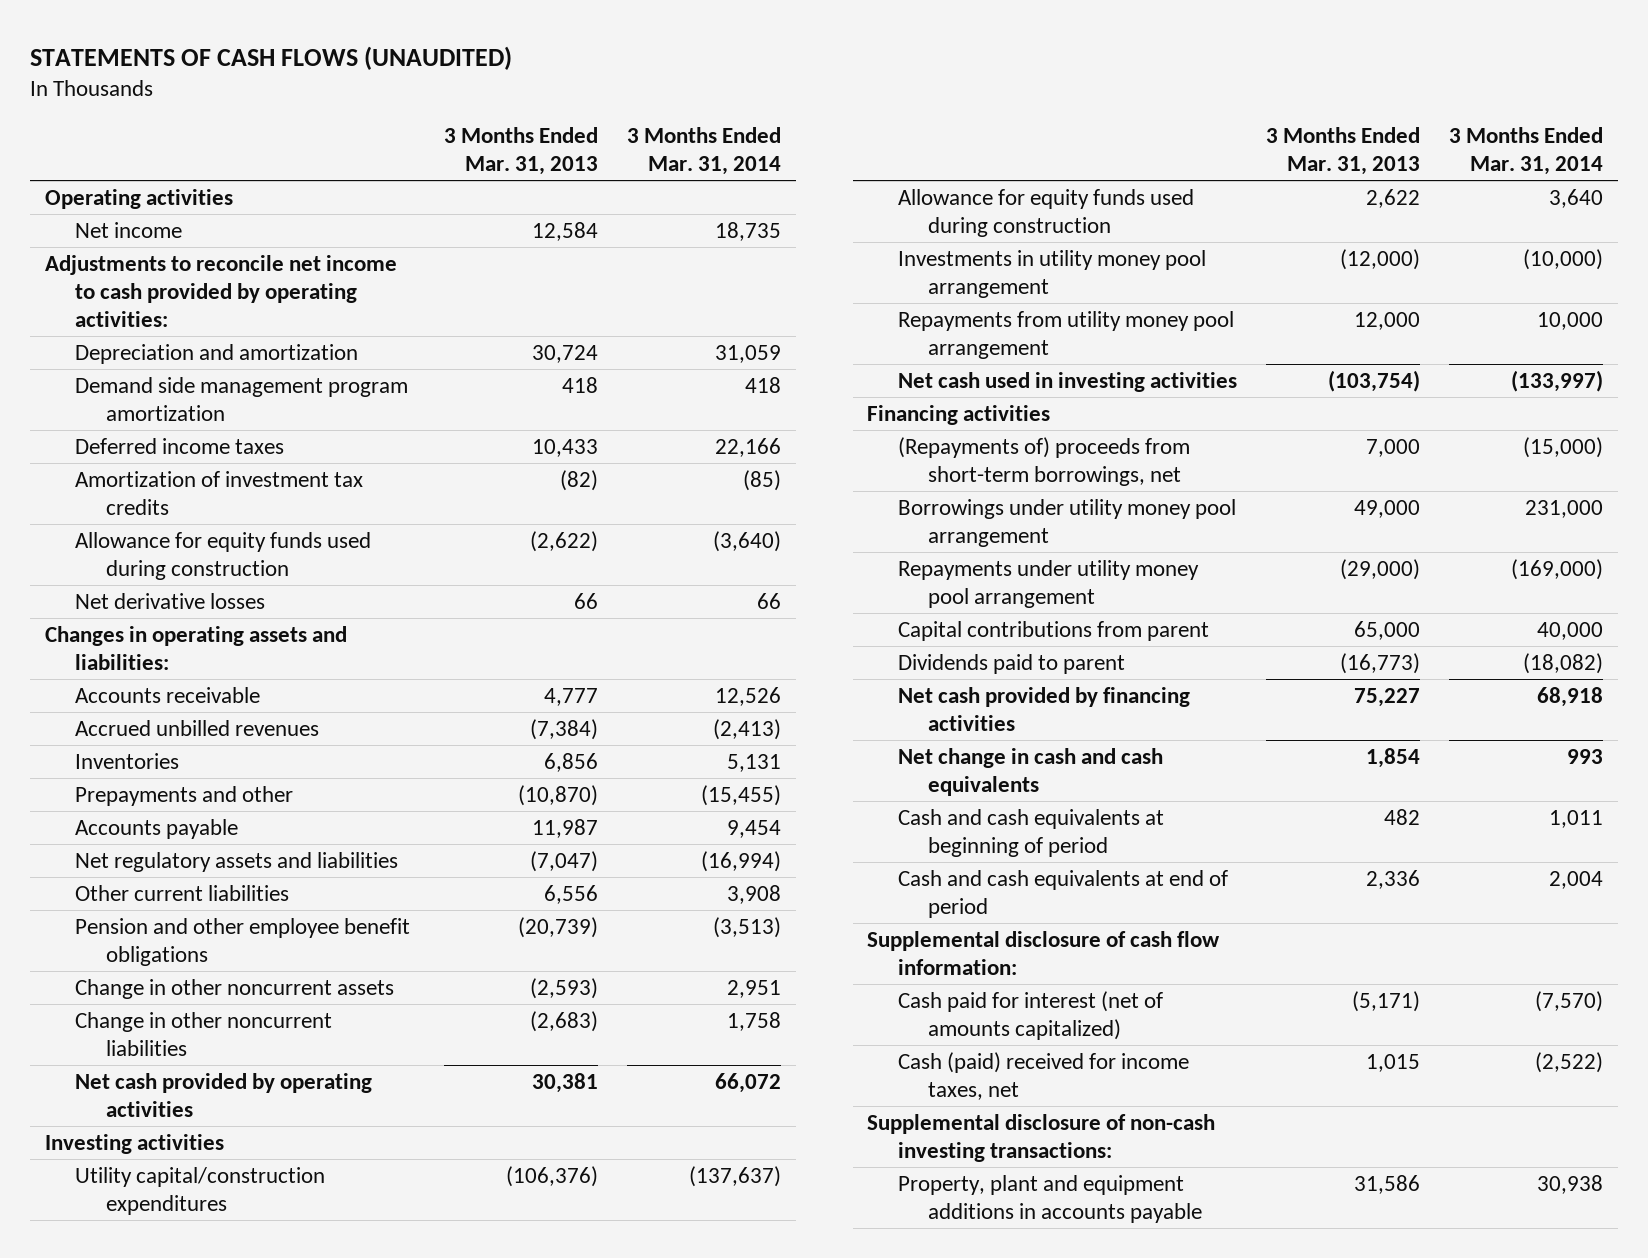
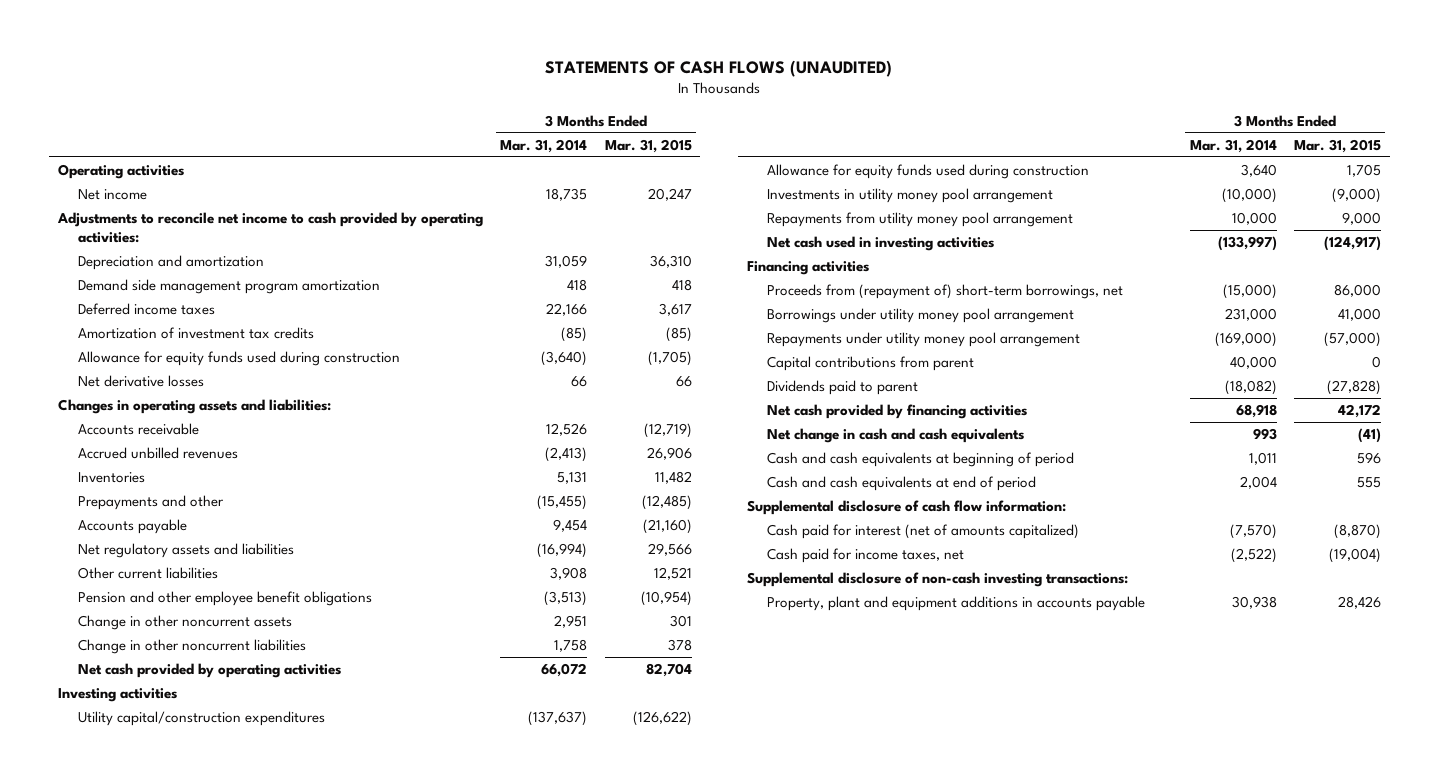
[443,127,598,175] 3 Months Ended Mar. 31, 2013 -> none
none -> [604,138,692,153] Mar. 31, 2015
[897,437,1190,486] (Repayments of) proceeds from short-term borrowings, net -> [767,284,1124,300] Proceeds from (repayment of) short-term borrowings, net
[897,1052,1189,1100] Cash (paid) received for income taxes, net -> [767,548,965,564] Cash paid for income taxes, net

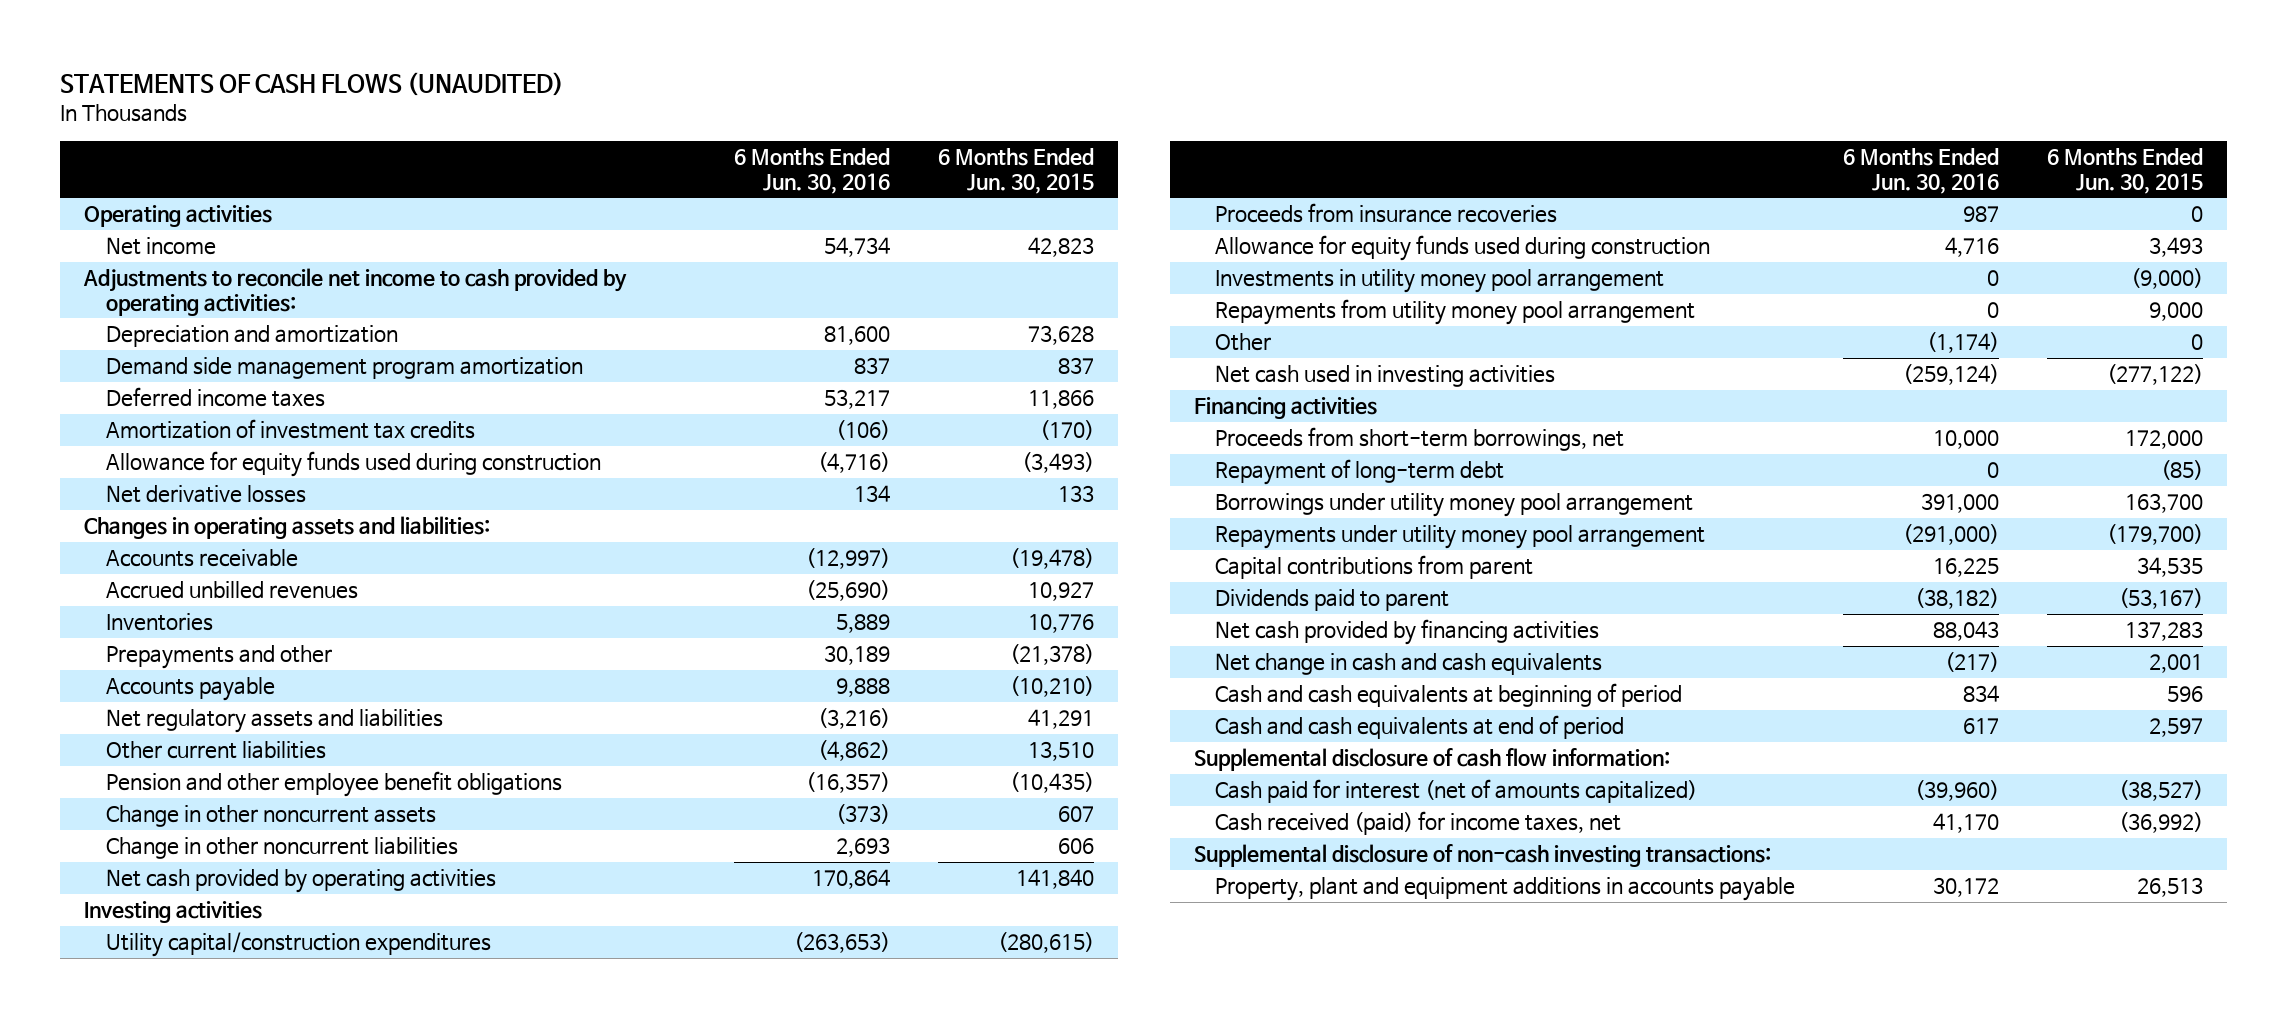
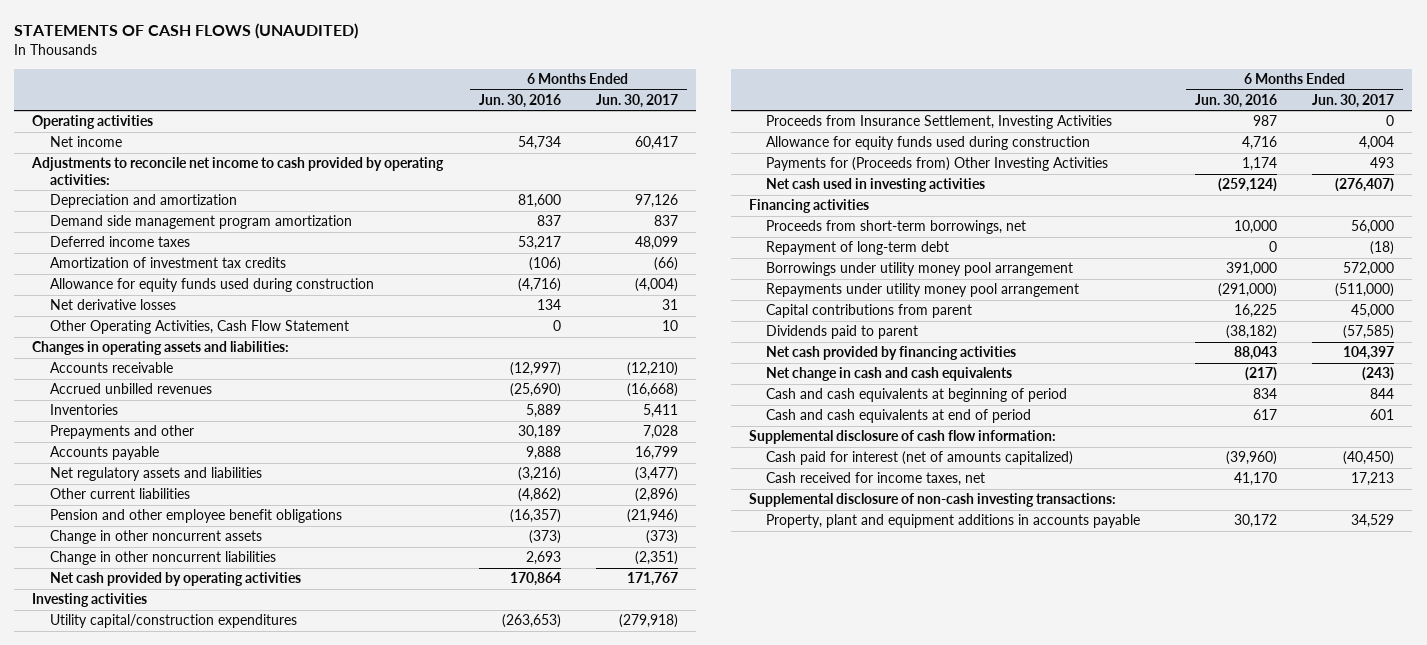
[937,148,1094,194] 6 Months Ended Jun. 30, 2015 -> none
none -> [596,93,679,108] Jun. 30, 2017
none -> [49,320,349,335] Other Operating Activities, Cash Flow Statement
[1215,203,1558,224] Proceeds from insurance recoveries -> [765,115,1112,130] Proceeds from Insurance Settlement, Investing Activities
[1215,269,1665,294] Investments in utility money pool arrangement -> none
[1215,299,1696,326] Repayments from utility money pool arrangement -> none
[1215,333,1272,352] Other -> none
none -> [765,157,1108,172] Payments for (Proceeds from) Other Investing Activities
[1215,811,1622,836] Cash received (paid) for income taxes, net -> [765,472,985,487] Cash received for income taxes, net

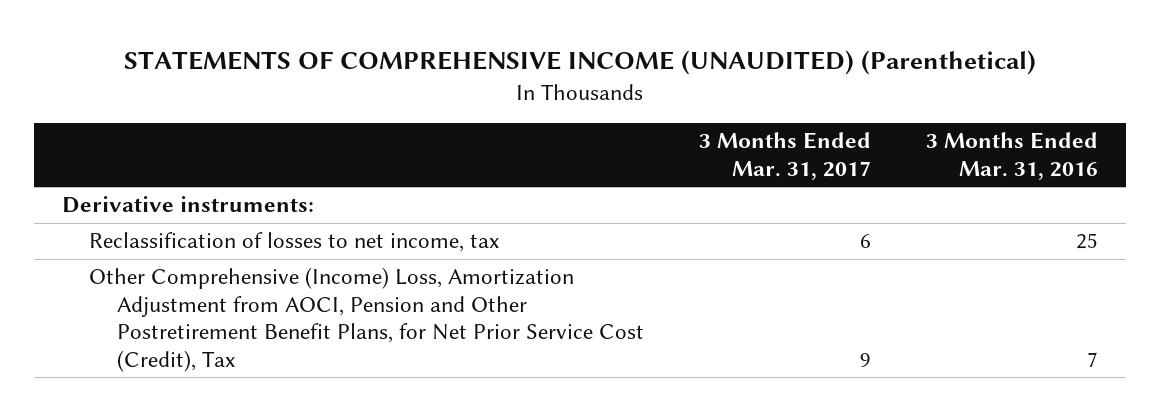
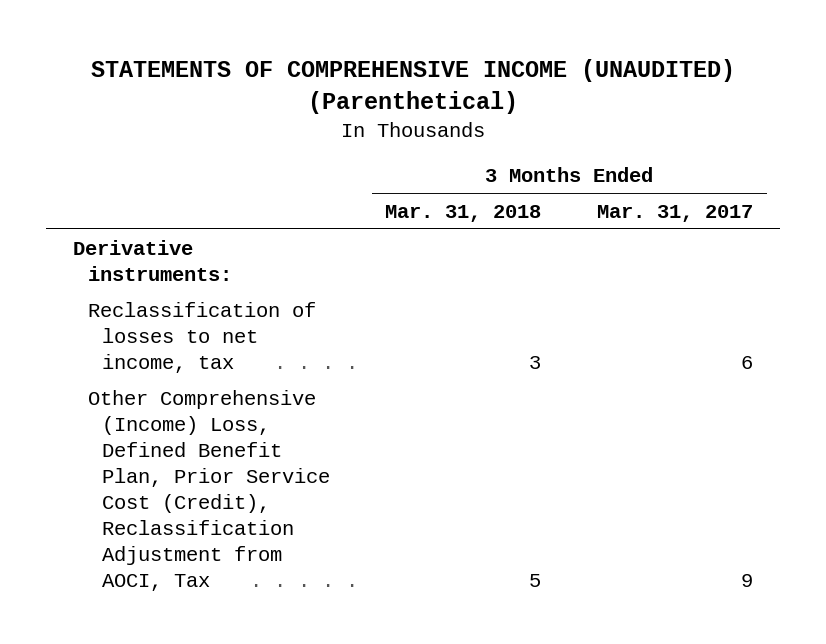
[926,132,1099,180] 3 Months Ended Mar. 31, 2016 -> none
none -> [385,204,542,222] Mar. 31, 2018
[89,267,645,372] Other Comprehensive (Income) Loss, Amortization Adjustment from AOCI, Pension and Other Postretirement Benefit Plans, for Net Prior Service Cost (Credit), Tax -> [87,389,331,591] Other Comprehensive (Income) Loss, Defined Benefit Plan, Prior Service Cost (Credit), Reclassification Adjustment from AOCI, Tax

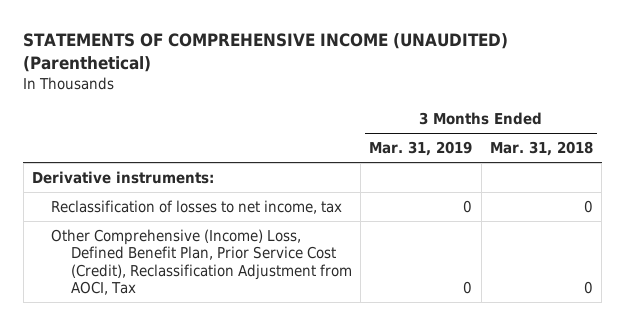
[596,204,753,222] Mar. 31, 2017 -> none
none -> [369,141,473,157] Mar. 31, 2019
[529,355,542,369] 3 -> [583,199,593,213] 0
[529,573,542,587] 5 -> [583,281,593,295] 0

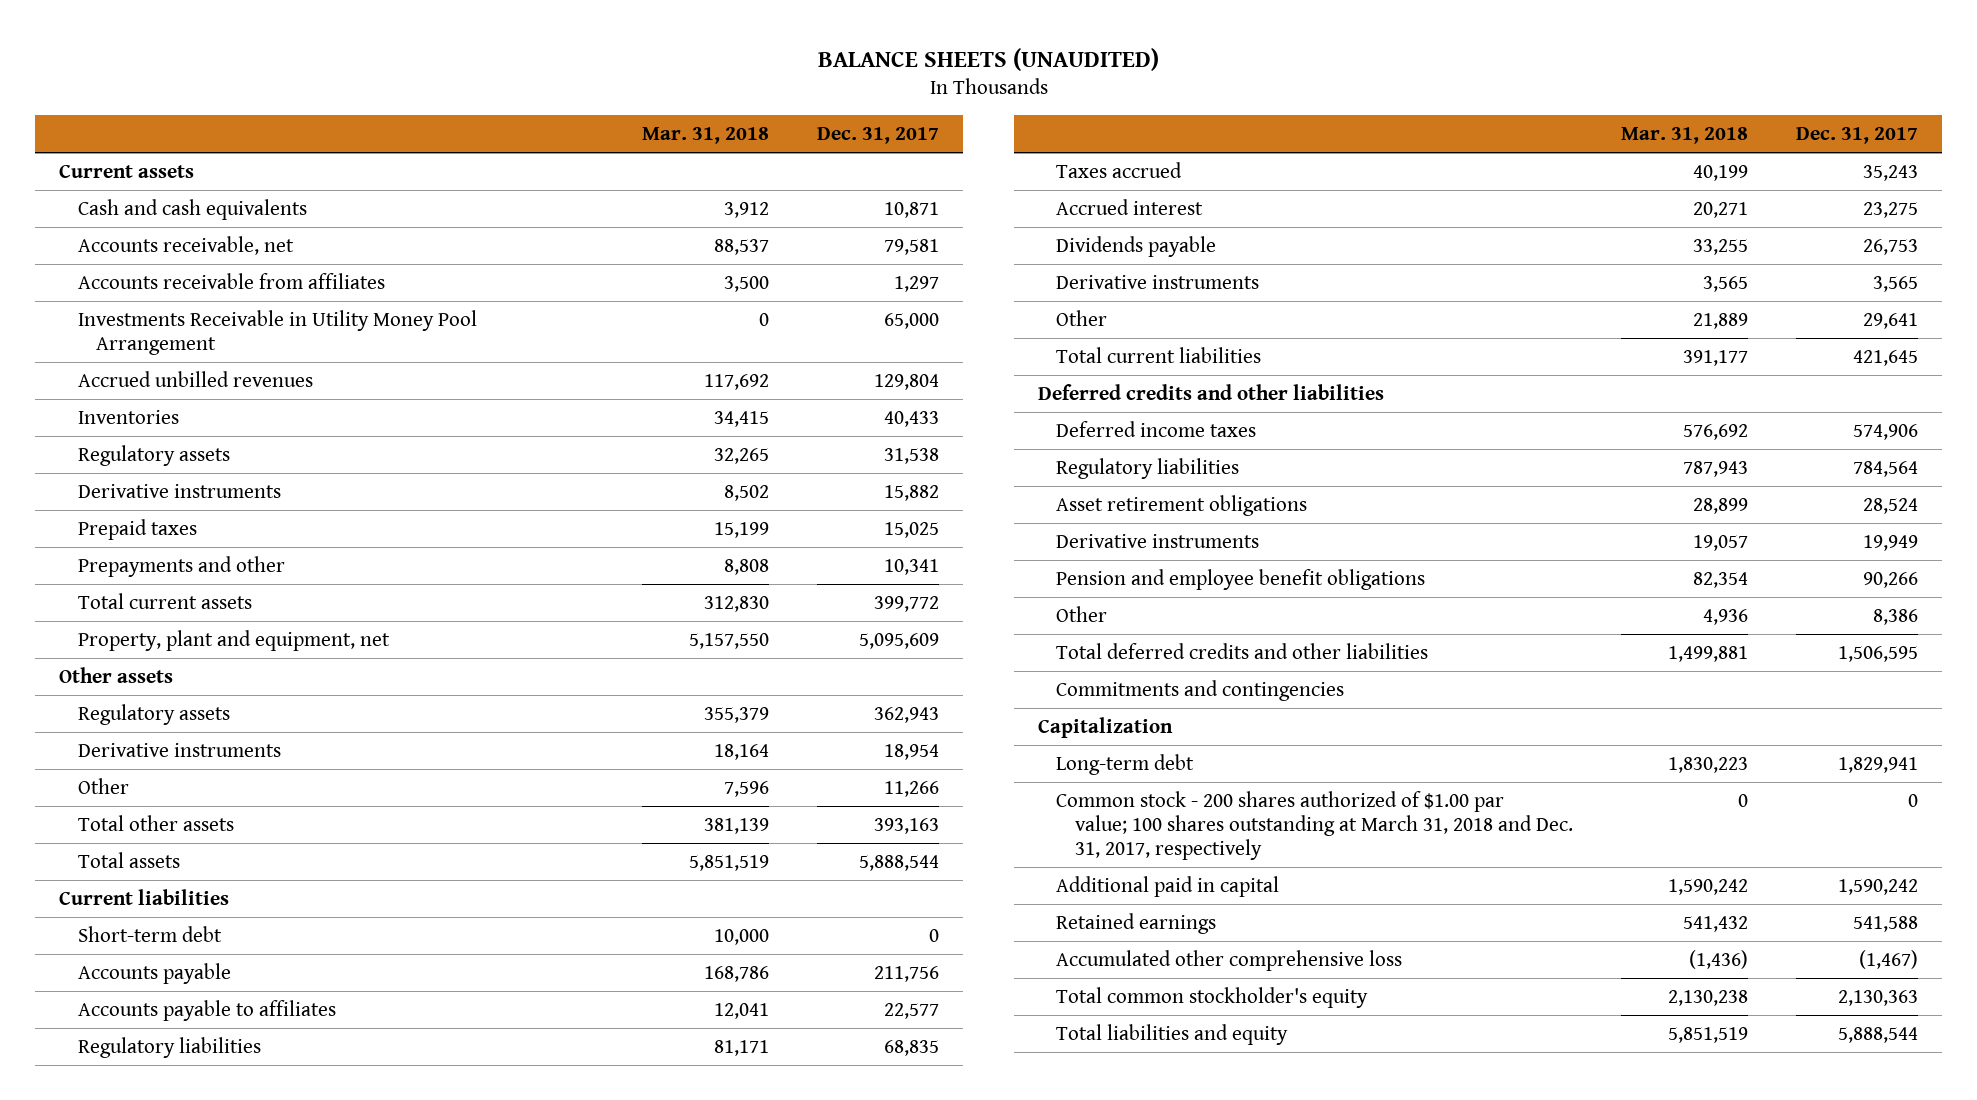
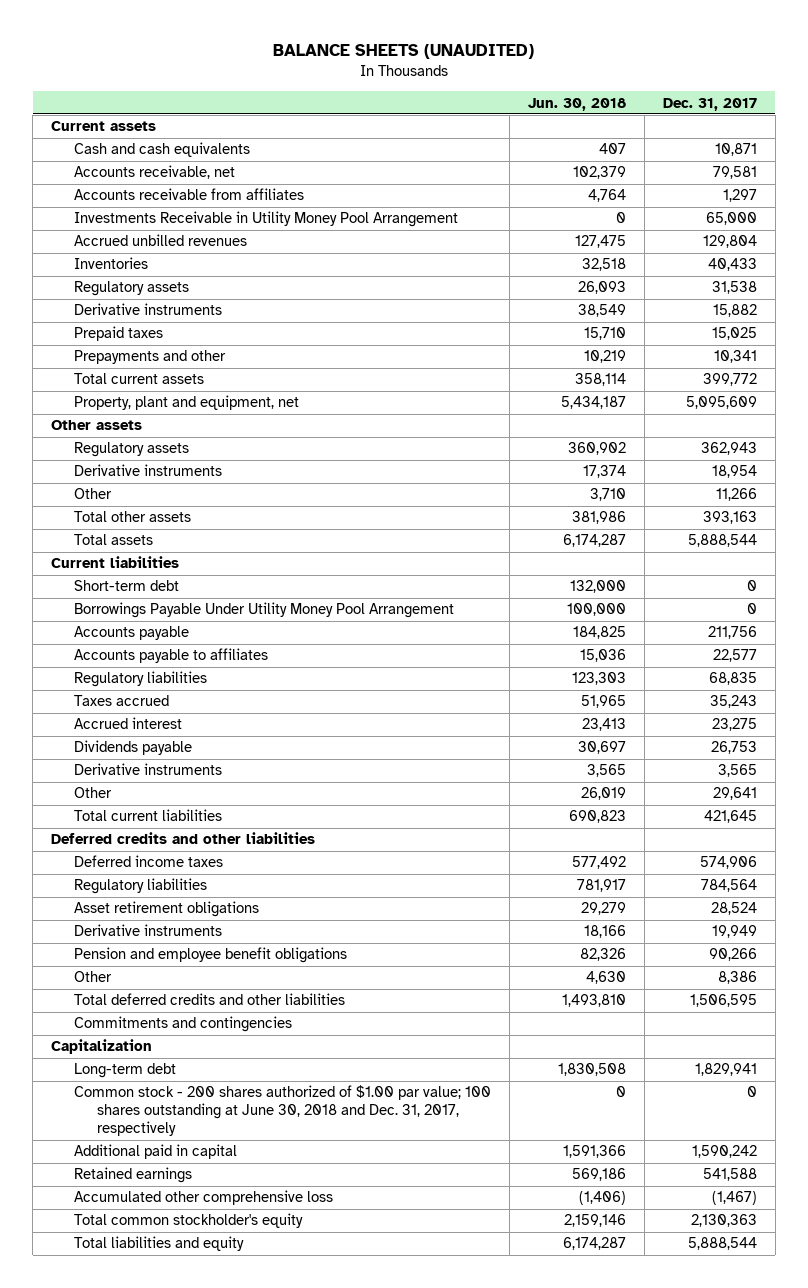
[642,126,770,144] Mar. 31, 2018 -> none
none -> [527,97,626,111] Jun. 30, 2018
none -> [73,602,454,619] Borrowings Payable Under Utility Money Pool Arrangement
[1056,790,1573,860] Common stock - 200 shares authorized of $1.00 par value; 100 shares outstanding at March 31, 2018 and Dec. 31, 2017, respectively -> [73,1085,491,1137] Common stock - 200 shares authorized of $1.00 par value; 100 shares outstanding at June 30, 2018 and Dec. 31, 2017, respectively

